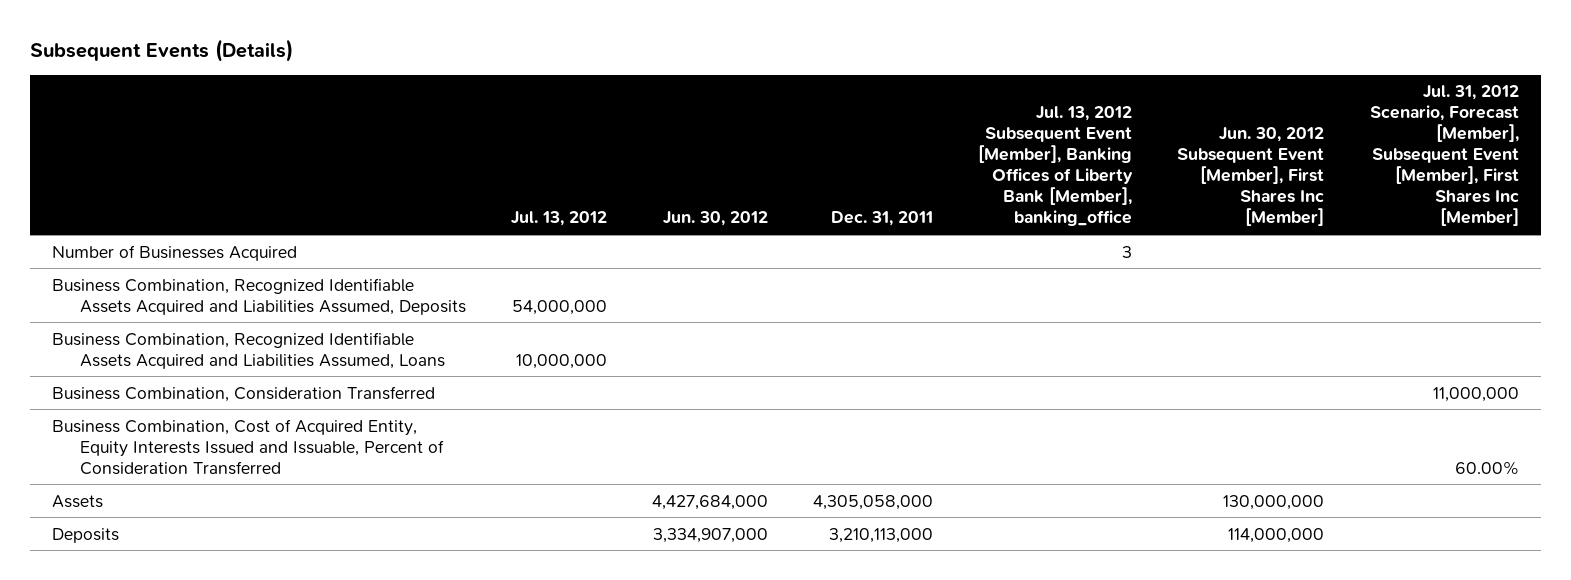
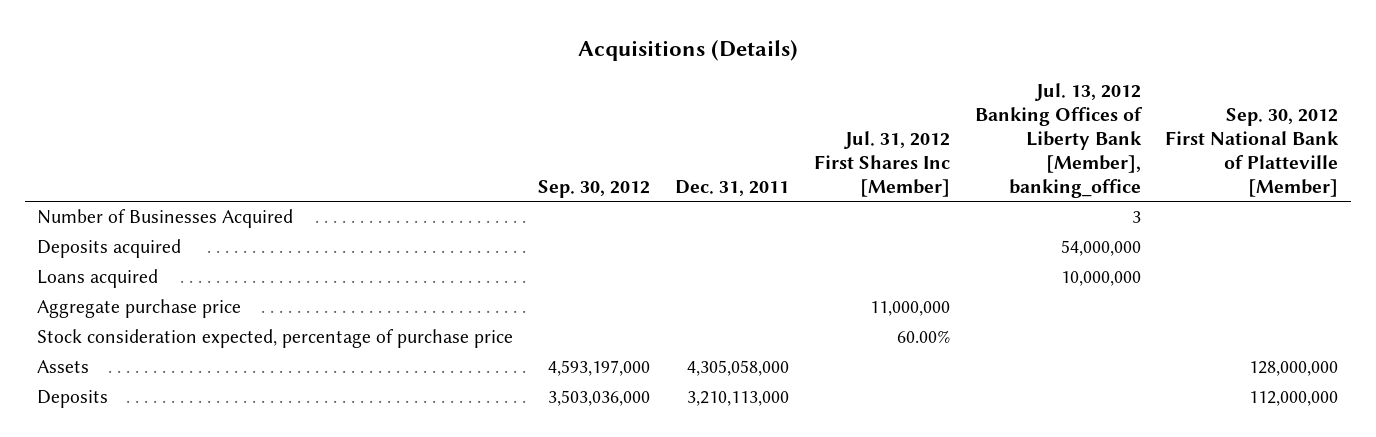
[29,39,293,63] Subsequent Events (Details) -> [577,39,798,61] Acquisitions (Details)
[511,211,608,227] Jul. 13, 2012 -> none
[663,211,769,227] Jun. 30, 2012 -> none
[978,106,1134,227] Jul. 13, 2012 Subsequent Event [Member], Banking Offices of Liberty Bank [Member], banking_office -> none
[1177,127,1325,227] Jun. 30, 2012 Subsequent Event [Member], First Shares Inc [Member] -> none
[1369,85,1519,227] Jul. 31, 2012 Scenario, Forecast [Member], Subsequent Event [Member], First Shares Inc [Member] -> none
none -> [538,179,651,198] Sep. 30, 2012
none -> [813,130,950,197] Jul. 31, 2012 First Shares Inc [Member]
none -> [974,82,1143,198] Jul. 13, 2012 Banking Offices of Liberty Bank [Member], banking_office
none -> [1165,107,1340,197] Sep. 30, 2012 First National Bank of Platteville [Member]
[52,277,466,315] Business Combination, Recognized Identifiable Assets Acquired and Liabilities Assumed, Deposits -> [37,239,182,259] Deposits acquired
[52,331,445,369] Business Combination, Recognized Identifiable Assets Acquired and Liabilities Assumed, Loans -> [37,269,159,289] Loans acquired
[52,385,436,402] Business Combination, Consideration Transferred -> [37,299,242,319] Aggregate purchase price
[52,418,444,475] Business Combination, Cost of Acquired Entity, Equity Interests Issued and Issuable, Percent of Consideration Transferred -> [37,329,514,349] Stock consideration expected, percentage of purchase price

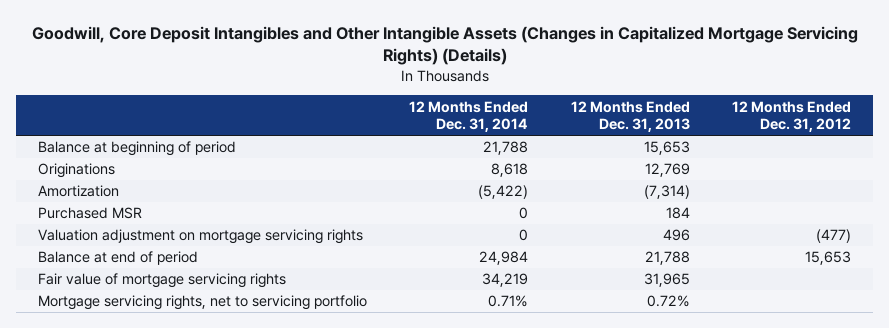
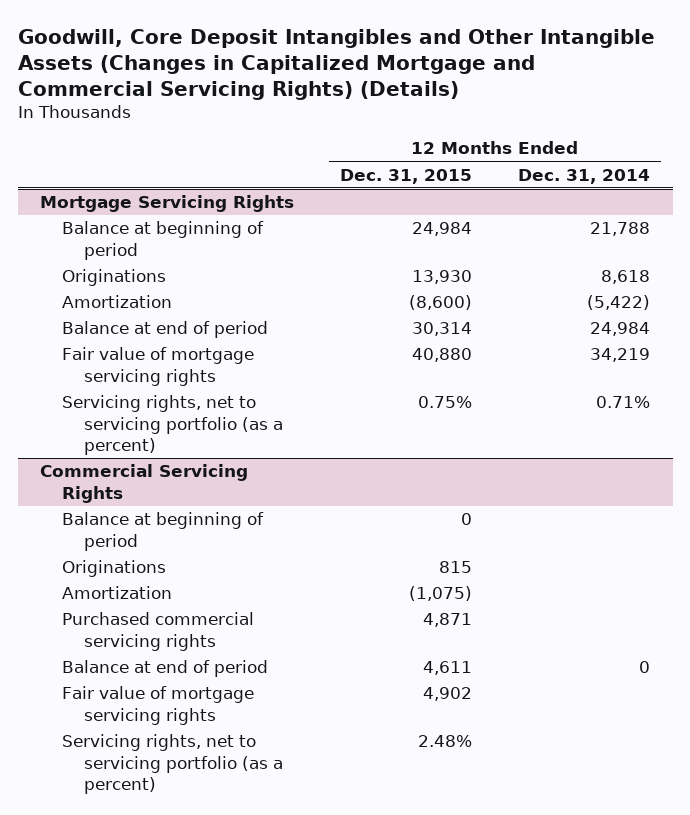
[31,25,858,66] Goodwill, Core Deposit Intangibles and Other Intangible Assets (Changes in Capitalized Mortgage Servicing Rights) (Details) -> [17,28,655,100] Goodwill, Core Deposit Intangibles and Other Intangible Assets (Changes in Capitalized Mortgage and Commercial Servicing Rights) (Details)
[570,100,690,133] 12 Months Ended Dec. 31, 2013 -> none
[732,100,852,133] 12 Months Ended Dec. 31, 2012 -> none
none -> [340,168,473,184] Dec. 31, 2015
none -> [40,195,295,213] Mortgage Servicing Rights
[37,207,142,220] Purchased MSR -> none
[37,229,363,245] Valuation adjustment on mortgage servicing rights -> none
[37,295,367,311] Mortgage servicing rights, net to servicing portfolio -> [62,395,284,456] Servicing rights, net to servicing portfolio (as a percent)
none -> [40,464,249,503] Commercial Servicing Rights
none -> [62,512,265,551] Balance at beginning of period
none -> [62,560,167,578] Originations
none -> [62,586,173,600] Amortization
none -> [62,612,255,651] Purchased commercial servicing rights
none -> [62,660,269,678] Balance at end of period
none -> [62,686,255,725] Fair value of mortgage servicing rights
none -> [62,734,284,795] Servicing rights, net to servicing portfolio (as a percent)

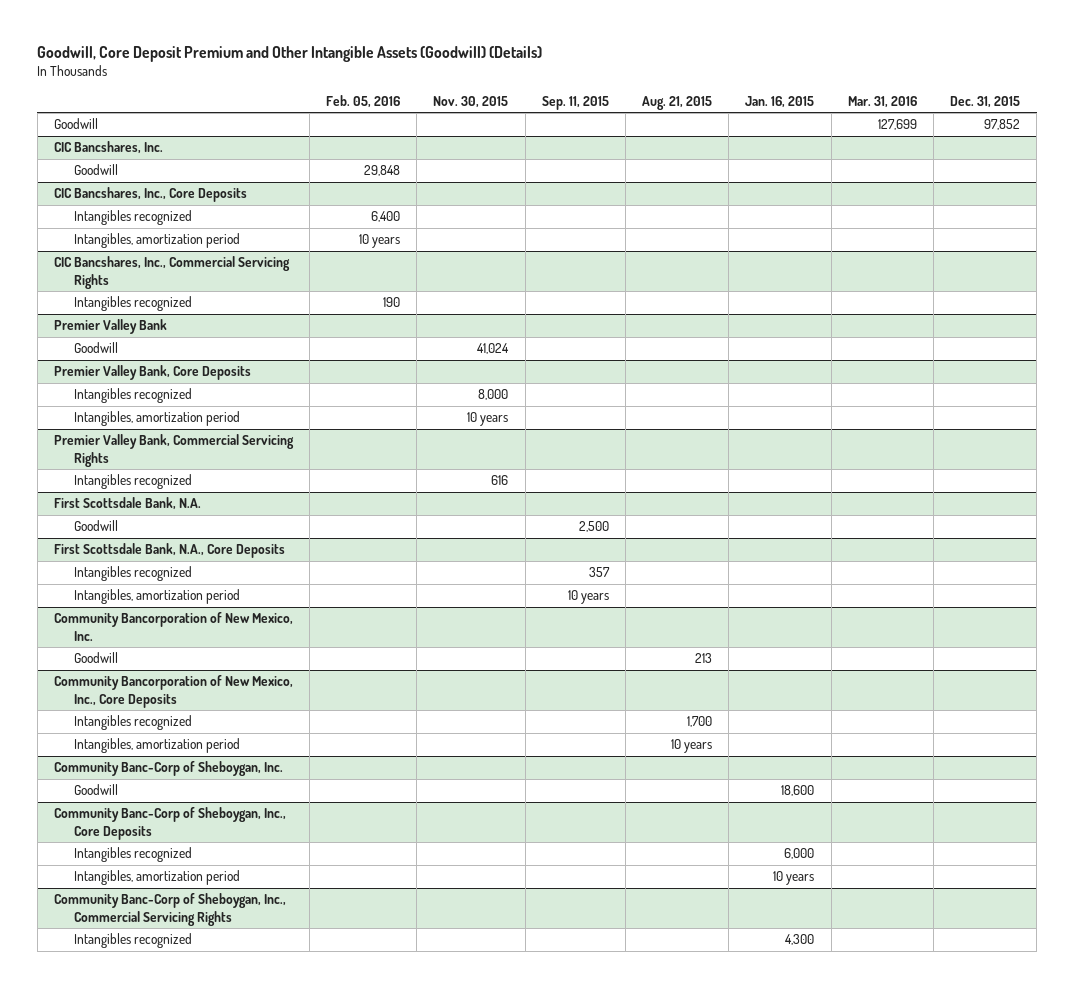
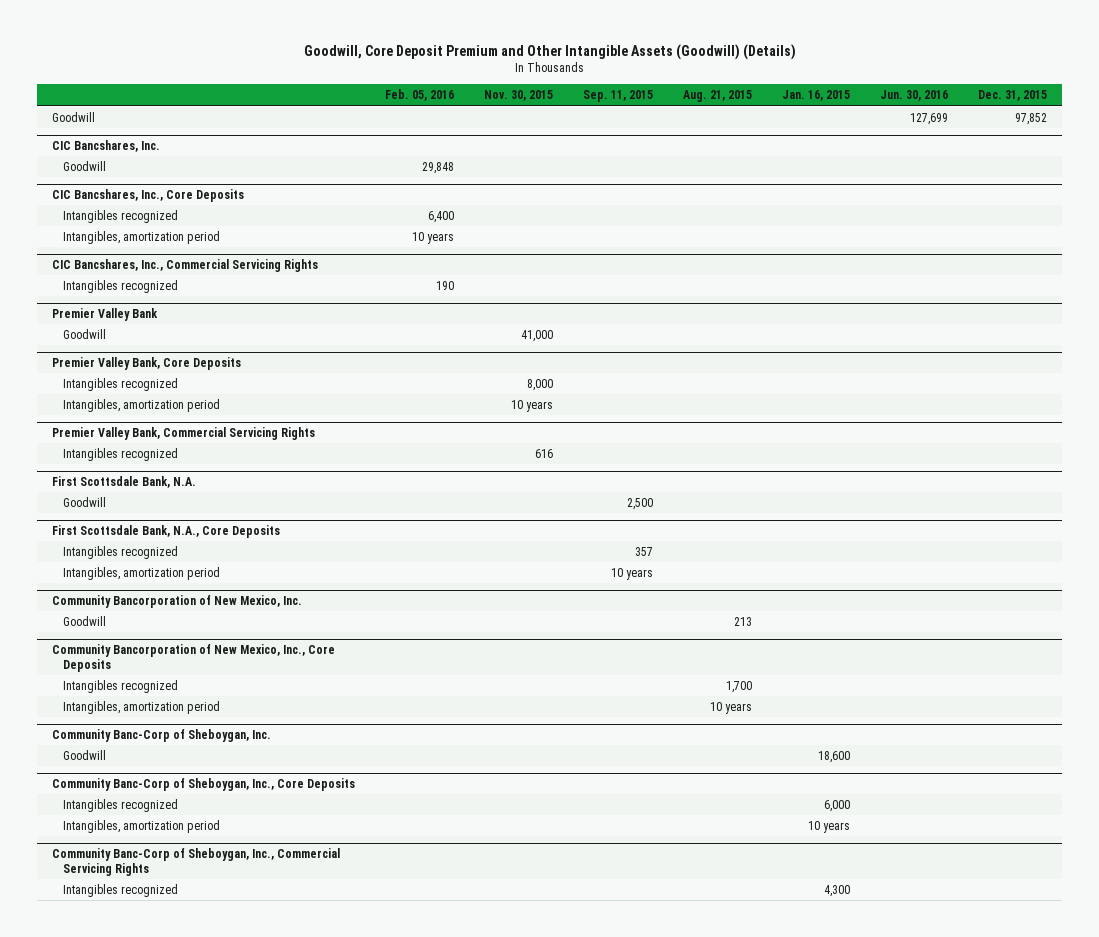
[847,95,917,108] Mar. 31, 2016 -> none
none -> [879,90,948,102] Jun. 30, 2016
[477,343,510,355] 41,024 -> [521,329,554,342] 41,000

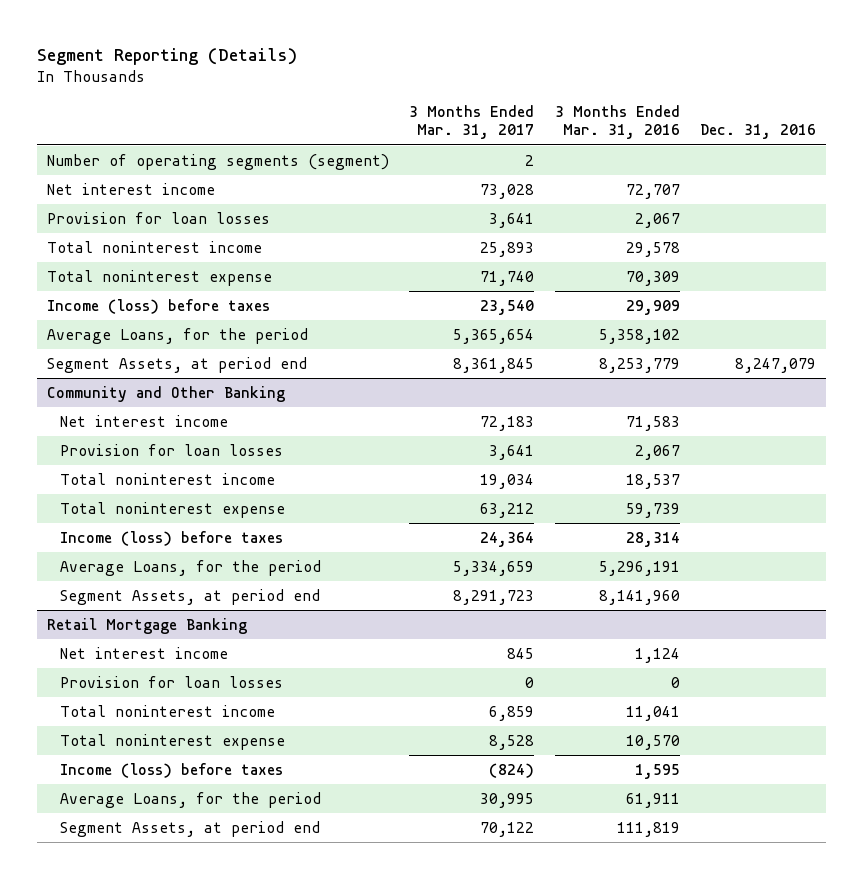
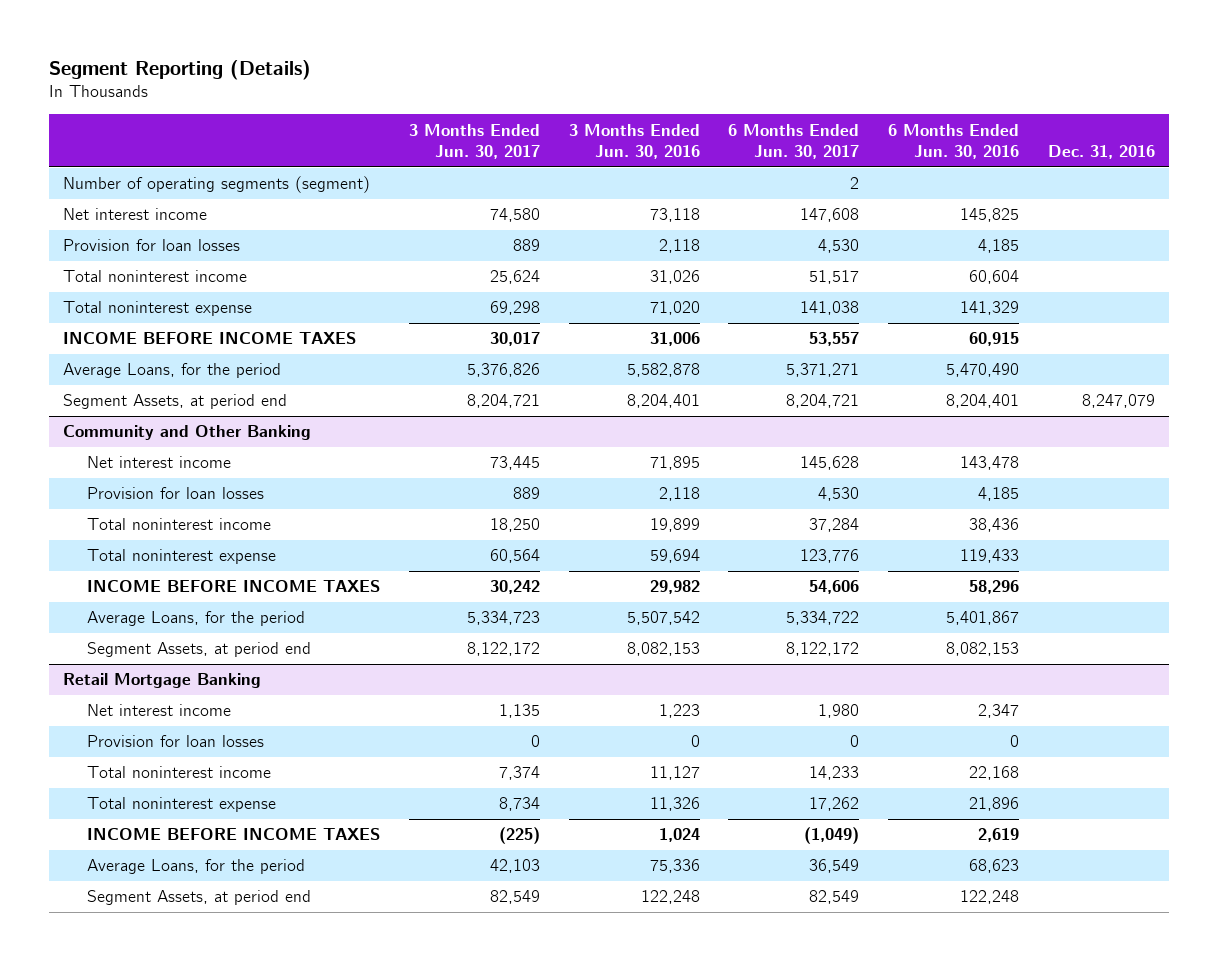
[409,104,535,140] 3 Months Ended Mar. 31, 2017 -> none
[554,104,680,140] 3 Months Ended Mar. 31, 2016 -> none
none -> [408,123,540,159] 3 Months Ended Jun. 30, 2017
none -> [568,123,700,159] 3 Months Ended Jun. 30, 2016
none -> [728,123,860,159] 6 Months Ended Jun. 30, 2017
none -> [888,123,1020,159] 6 Months Ended Jun. 30, 2016
[47,298,271,314] Income (loss) before taxes -> [62,332,356,345] INCOME BEFORE INCOME TAXES
[60,530,284,546] Income (loss) before taxes -> [86,580,380,593] INCOME BEFORE INCOME TAXES
[60,762,284,778] Income (loss) before taxes -> [86,828,380,841] INCOME BEFORE INCOME TAXES

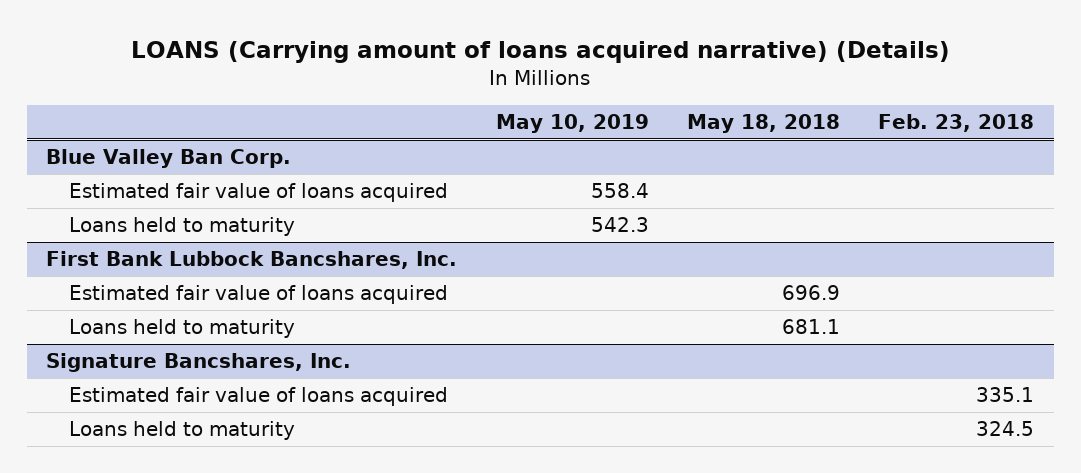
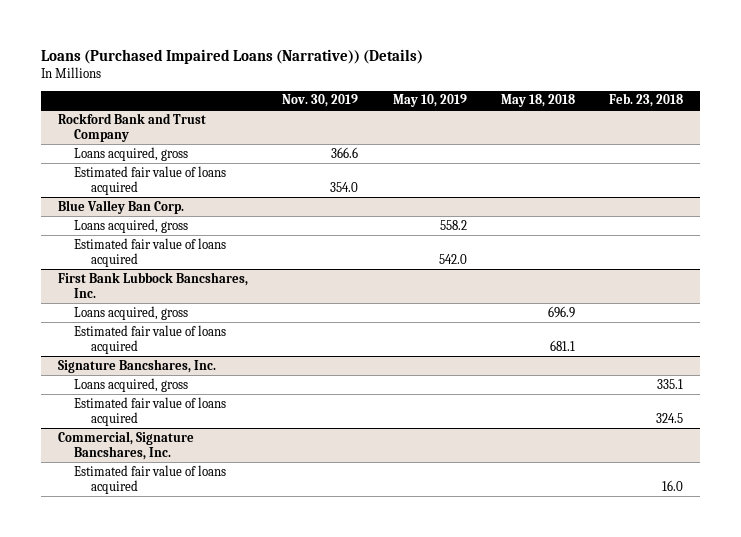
[131,41,951,64] LOANS (Carrying amount of loans acquired narrative) (Details) -> [41,48,424,64] Loans (Purchased Impaired Loans (Narrative)) (Details)
none -> [282,94,359,108] Nov. 30, 2019
none -> [58,112,207,143] Rockford Bank and Trust Company
none -> [74,146,189,161] Loans acquired, gross
none -> [74,165,227,196] Estimated fair value of loans acquired
[68,217,295,237] Loans held to maturity -> none
none -> [74,218,189,233] Loans acquired, gross
[590,183,649,199] 558.4 -> [438,254,467,265] 542.0
[68,319,295,339] Loans held to maturity -> none
none -> [74,305,189,320] Loans acquired, gross
[782,285,841,301] 696.9 -> [549,340,575,352] 681.1
[68,421,295,441] Loans held to maturity -> none
none -> [74,377,189,392] Loans acquired, gross
[976,387,1035,403] 335.1 -> [656,413,684,424] 324.5
none -> [58,430,195,461] Commercial, Signature Bancshares, Inc.
none -> [74,464,227,495] Estimated fair value of loans acquired

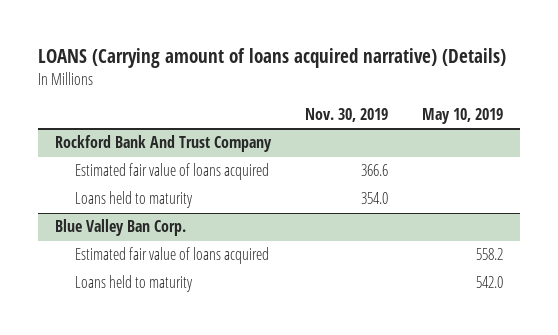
[41,48,424,64] Loans (Purchased Impaired Loans (Narrative)) (Details) -> [38,48,507,69] LOANS (Carrying amount of loans acquired narrative) (Details)
[500,94,575,108] May 18, 2018 -> none
[609,93,684,108] Feb. 23, 2018 -> none
[58,112,207,143] Rockford Bank and Trust Company -> [54,135,272,153] Rockford Bank And Trust Company
[74,146,189,161] Loans acquired, gross -> [75,163,270,181] Estimated fair value of loans acquired
[74,165,227,196] Estimated fair value of loans acquired -> [75,191,194,209] Loans held to maturity
[58,271,249,299] First Bank Lubbock Bancshares, Inc. -> none
[74,305,189,320] Loans acquired, gross -> none
[74,324,227,355] Estimated fair value of loans acquired -> none
[58,358,217,373] Signature Bancshares, Inc. -> none
[74,377,189,392] Loans acquired, gross -> none
[74,396,227,427] Estimated fair value of loans acquired -> none
[58,430,195,461] Commercial, Signature Bancshares, Inc. -> none
[74,464,227,495] Estimated fair value of loans acquired -> none
[74,218,189,233] Loans acquired, gross -> [75,247,270,265] Estimated fair value of loans acquired
[74,237,227,268] Estimated fair value of loans acquired -> [75,275,194,293] Loans held to maturity

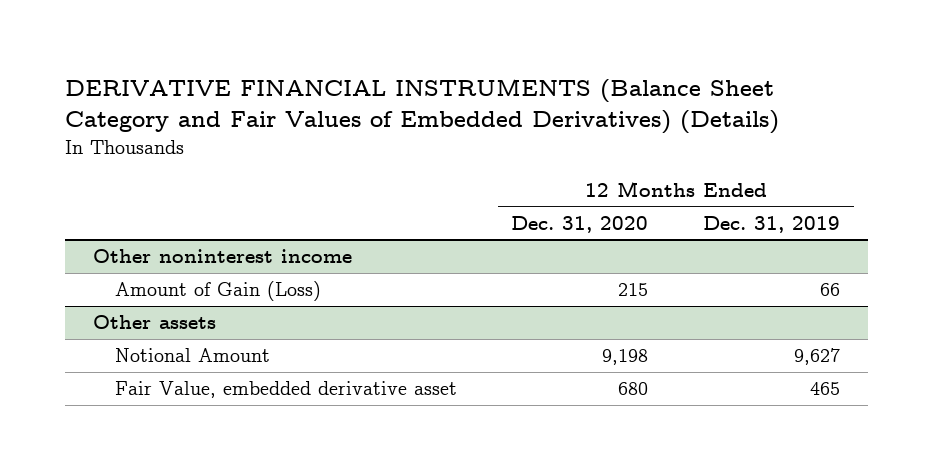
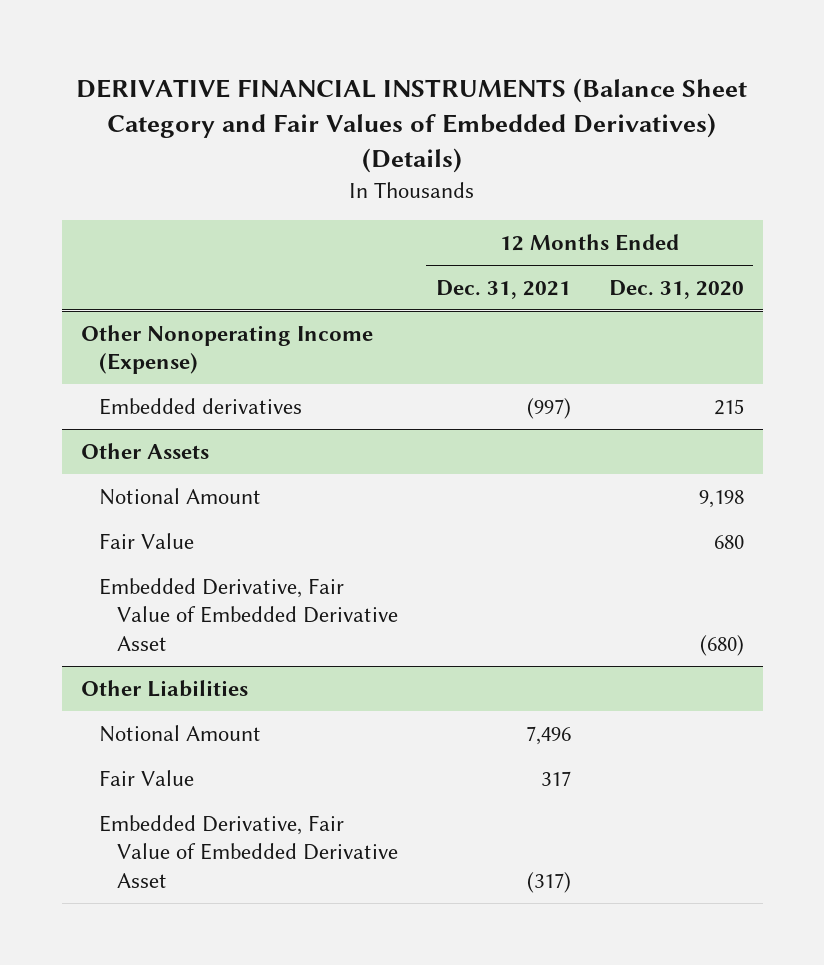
[703,215,841,233] Dec. 31, 2019 -> none
none -> [435,279,571,299] Dec. 31, 2021
[92,249,352,264] Other noninterest income -> [80,324,373,375] Other Nonoperating Income (Expense)
[114,281,321,302] Amount of Gain (Loss) -> [98,397,302,415] Embedded derivatives
[92,315,216,330] Other assets -> [80,442,209,459] Other Assets
[114,381,457,399] Fair Value, embedded derivative asset -> [98,532,194,549] Fair Value
none -> [98,577,398,652] Embedded Derivative, Fair Value of Embedded Derivative Asset
none -> [80,679,248,697] Other Liabilities
none -> [98,724,261,742] Notional Amount
none -> [98,769,194,786] Fair Value
none -> [98,814,398,889] Embedded Derivative, Fair Value of Embedded Derivative Asset

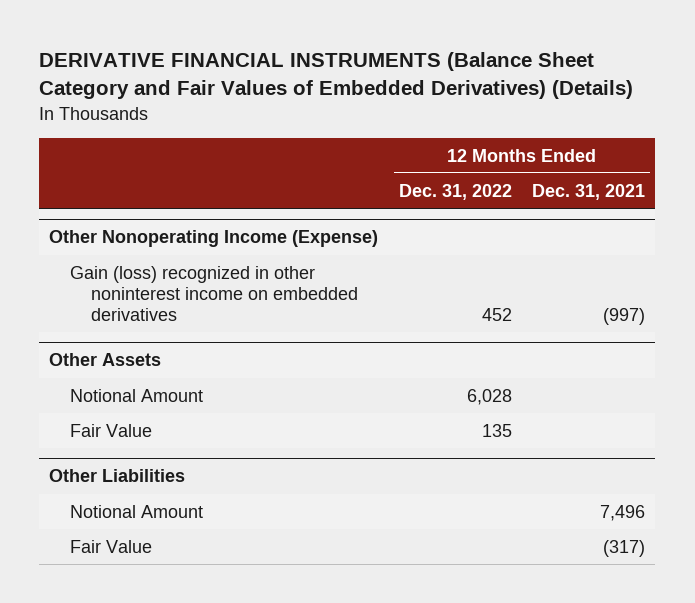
[608,279,744,299] Dec. 31, 2020 -> none
none -> [398,183,512,200] Dec. 31, 2022
[98,397,302,415] Embedded derivatives -> [70,265,359,321] Gain (loss) recognized in other noninterest income on embedded derivatives
[98,577,398,652] Embedded Derivative, Fair Value of Embedded Derivative Asset -> none
[98,814,398,889] Embedded Derivative, Fair Value of Embedded Derivative Asset -> none
[540,770,571,786] 317 -> [603,539,646,557] (317)

